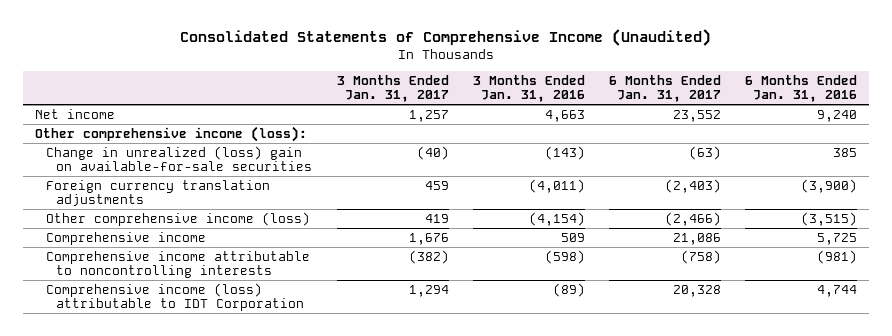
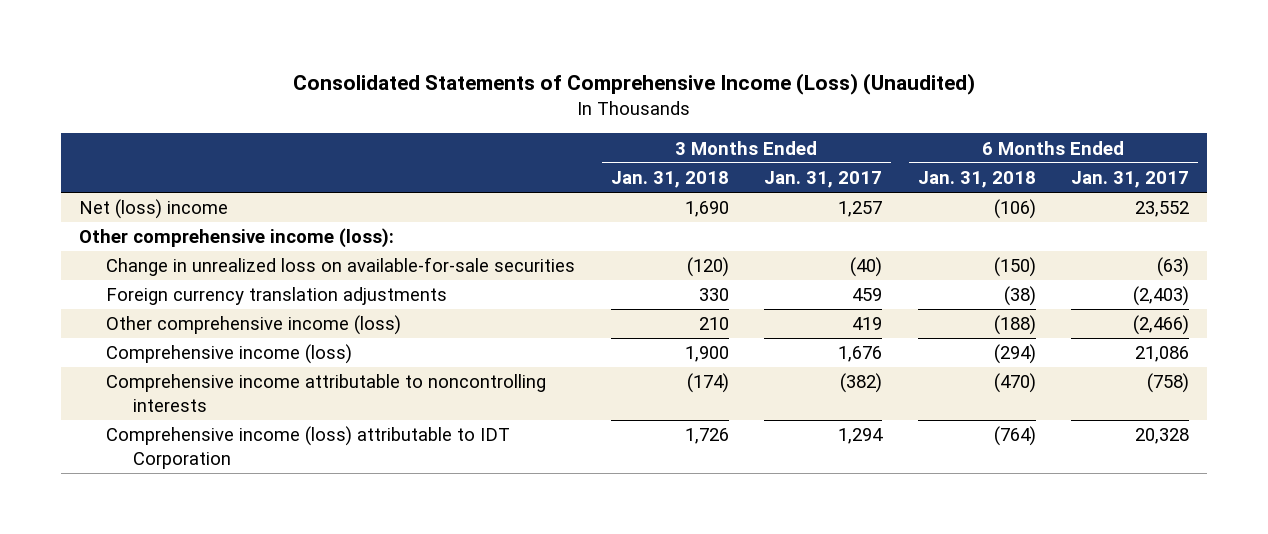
[179,29,711,47] Consolidated Statements of Comprehensive Income (Unaudited) -> [293,72,976,95] Consolidated Statements of Comprehensive Income (Loss) (Unaudited)
[472,74,585,103] 3 Months Ended Jan. 31, 2016 -> none
[745,74,858,103] 6 Months Ended Jan. 31, 2016 -> none
none -> [610,171,729,189] Jan. 31, 2018
none -> [917,171,1036,189] Jan. 31, 2018
[34,108,115,119] Net income -> [78,199,228,220] Net (loss) income
[45,145,313,171] Change in unrealized (loss) gain on available-for-sale securities -> [106,257,576,277] Change in unrealized loss on available-for-sale securities
[45,231,206,245] Comprehensive income -> [106,344,353,365] Comprehensive income (loss)

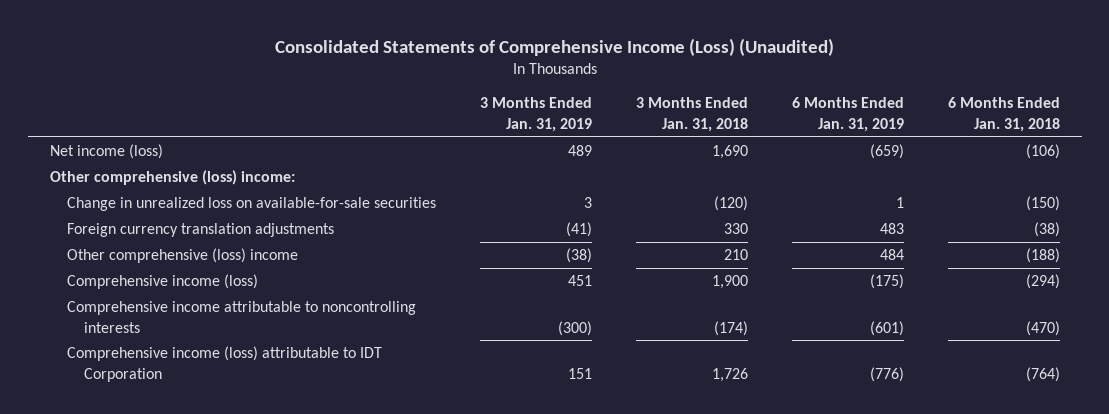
[764,171,883,189] Jan. 31, 2017 -> none
[1071,171,1190,189] Jan. 31, 2017 -> none
none -> [479,97,592,133] 3 Months Ended Jan. 31, 2019
none -> [791,97,904,133] 6 Months Ended Jan. 31, 2019
[78,199,228,220] Net (loss) income -> [49,144,163,160] Net income (loss)
[78,228,394,249] Other comprehensive income (loss): -> [49,170,295,186] Other comprehensive (loss) income:
[106,315,402,336] Other comprehensive income (loss) -> [66,248,298,264] Other comprehensive (loss) income

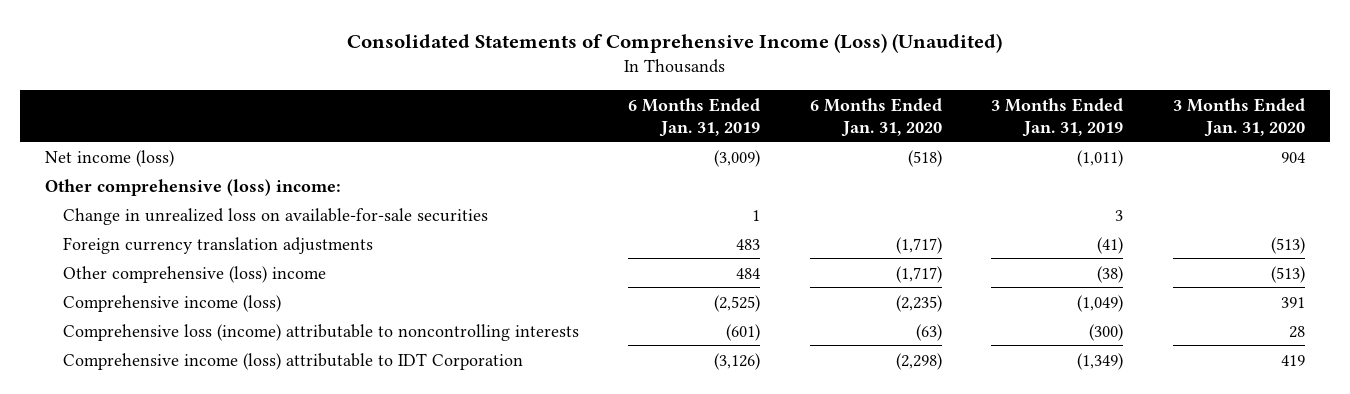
[635,97,748,133] 3 Months Ended Jan. 31, 2018 -> none
[947,97,1060,133] 6 Months Ended Jan. 31, 2018 -> none
none -> [809,97,942,137] 6 Months Ended Jan. 31, 2020
none -> [1173,97,1306,137] 3 Months Ended Jan. 31, 2020
[567,145,592,157] 489 -> [1077,149,1124,167] (1,011)
[869,144,904,160] (659) -> [714,149,761,167] (3,009)
[567,275,592,287] 451 -> [1077,294,1124,312] (1,049)
[869,274,904,290] (175) -> [714,294,761,312] (2,525)
[66,301,416,333] Comprehensive income attributable to noncontrolling interests -> [62,323,579,341] Comprehensive loss (income) attributable to noncontrolling interests
[567,367,592,379] 151 -> [1077,352,1124,370] (1,349)
[869,366,904,382] (776) -> [714,352,761,370] (3,126)

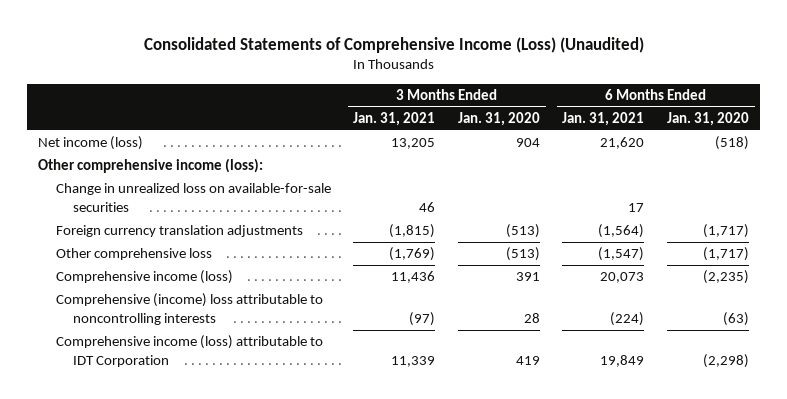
[628,97,761,137] 6 Months Ended Jan. 31, 2019 -> none
[991,97,1124,137] 3 Months Ended Jan. 31, 2019 -> none
none -> [353,112,436,127] Jan. 31, 2021
none -> [562,112,645,127] Jan. 31, 2021
[44,178,341,196] Other comprehensive (loss) income: -> [38,158,264,174] Other comprehensive income (loss):
[62,265,326,283] Other comprehensive (loss) income -> [55,248,212,261] Other comprehensive loss
[62,323,579,341] Comprehensive loss (income) attributable to noncontrolling interests -> [55,293,323,326] Comprehensive (income) loss attributable to noncontrolling interests

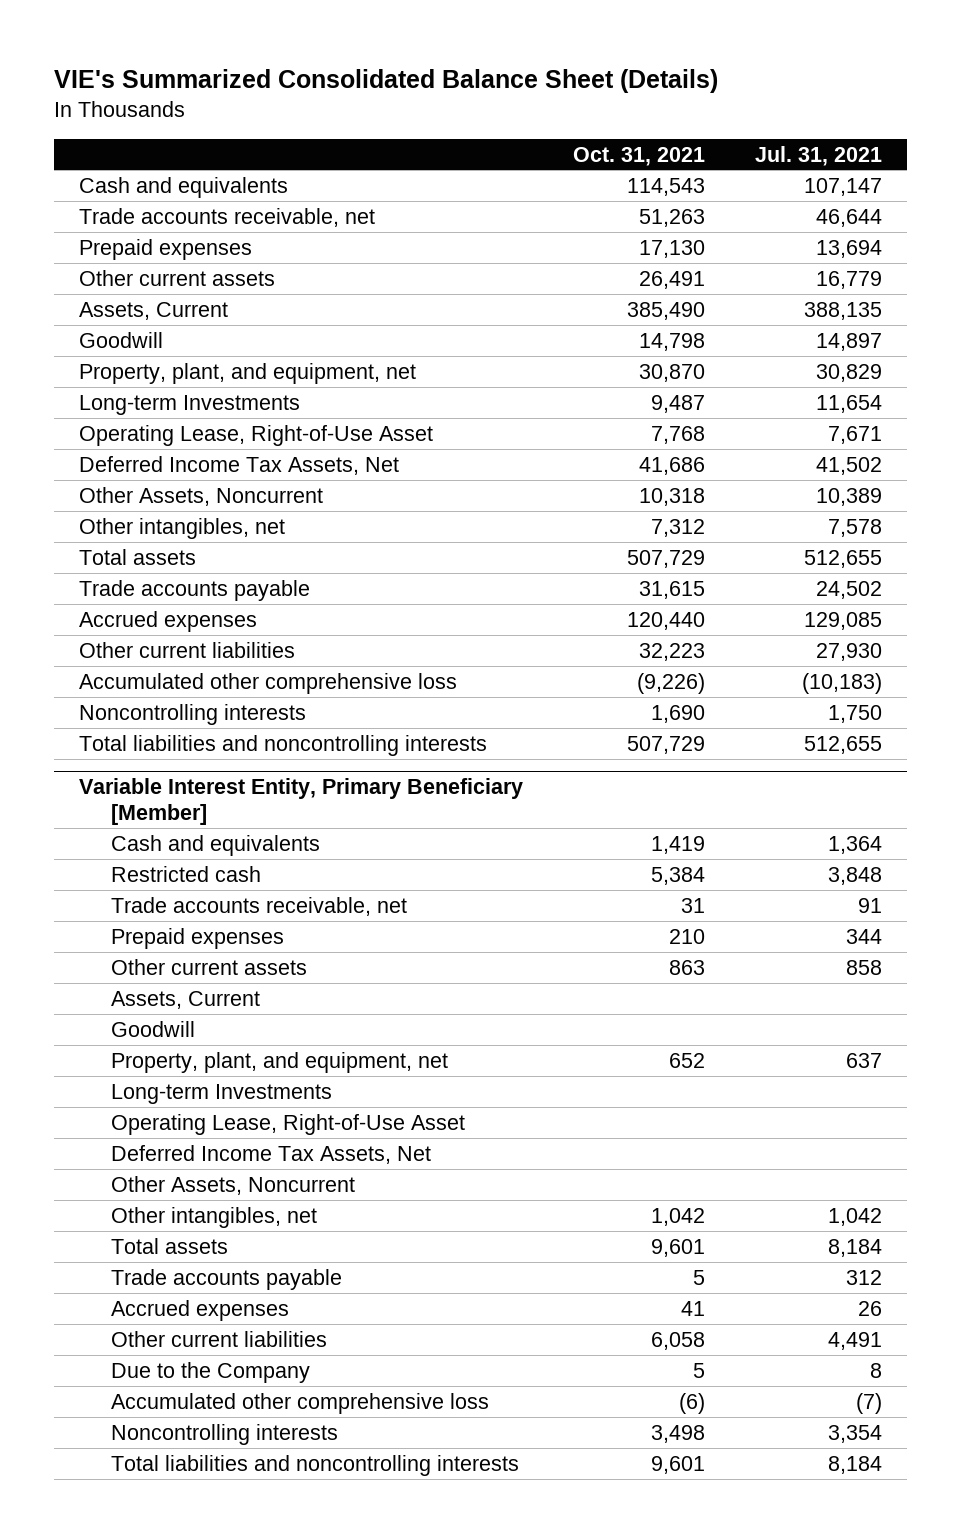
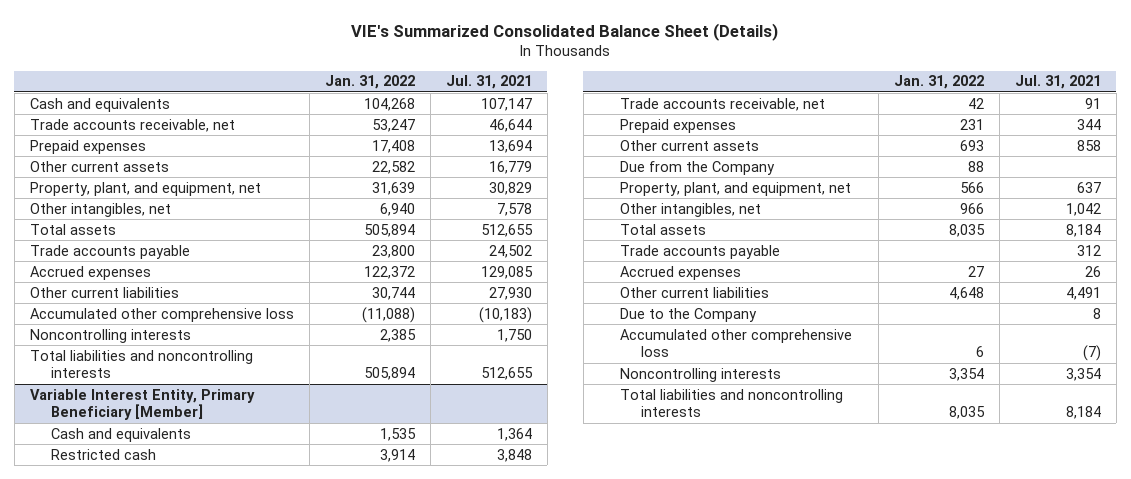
[573,146,706,166] Oct. 31, 2021 -> none
none -> [324,75,415,90] Jan. 31, 2022
[79,301,229,320] Assets, Current -> none
[79,331,164,348] Goodwill -> none
[79,394,301,415] Long-term Investments -> none
[79,424,434,446] Operating Lease, Right-of-Use Asset -> none
[79,455,400,475] Deferred Income Tax Assets, Net -> none
[79,486,324,506] Other Assets, Noncurrent -> none
[111,990,261,1009] Assets, Current -> none
[111,1020,196,1037] Goodwill -> none
none -> [619,160,775,175] Due from the Company
[111,1083,333,1104] Long-term Investments -> none
[111,1113,466,1135] Operating Lease, Right-of-Use Asset -> none
[111,1144,432,1164] Deferred Income Tax Assets, Net -> none
[111,1175,356,1195] Other Assets, Noncurrent -> none

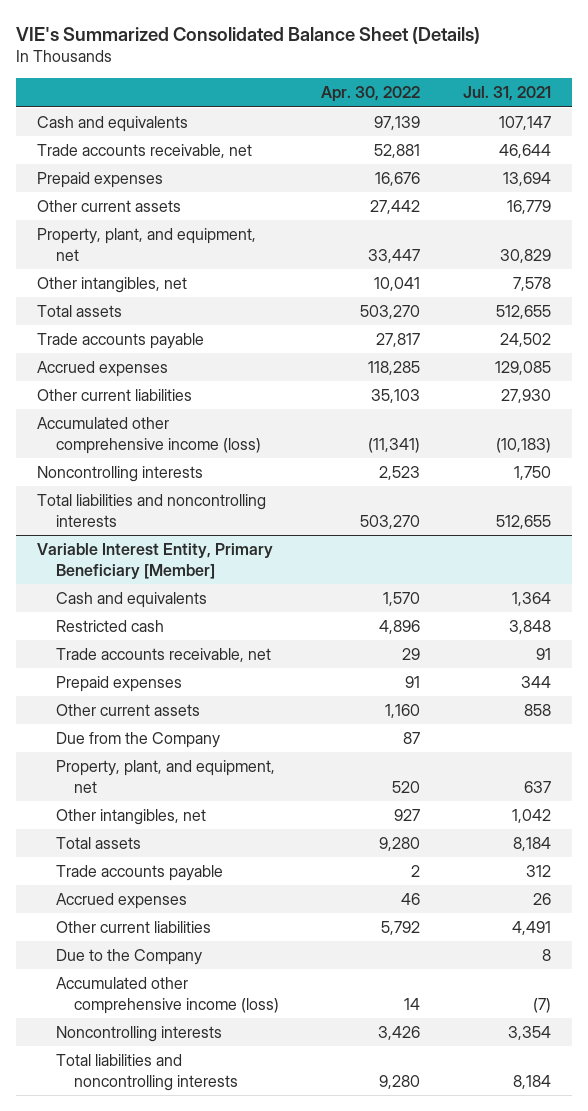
[324,75,415,90] Jan. 31, 2022 -> none
none -> [321,86,421,103] Apr. 30, 2022
[29,307,294,322] Accumulated other comprehensive loss -> [37,417,261,454] Accumulated other comprehensive income (loss)
[619,328,852,358] Accumulated other comprehensive loss -> [55,977,279,1014] Accumulated other comprehensive income (loss)

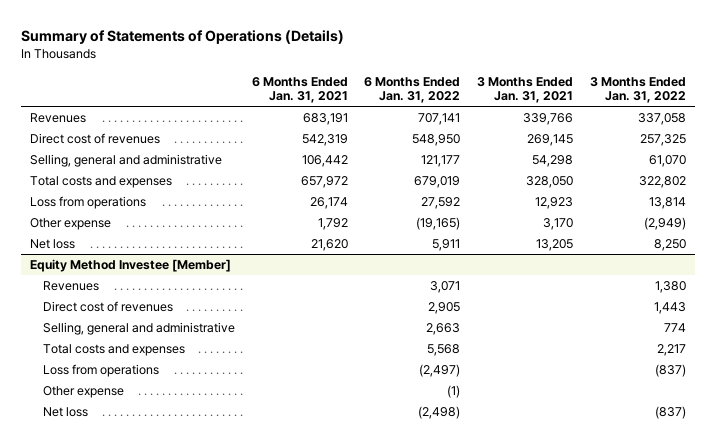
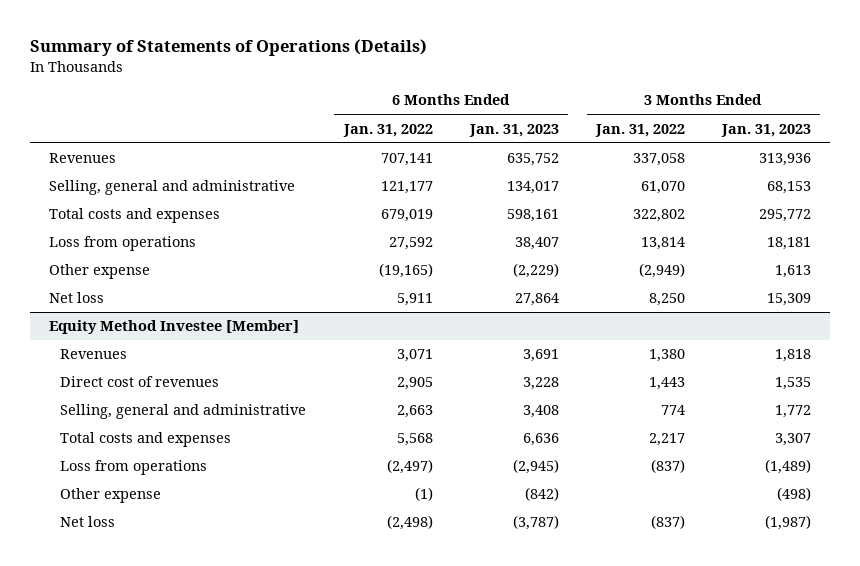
[251,76,348,104] 6 Months Ended Jan. 31, 2021 -> none
[477,76,574,104] 3 Months Ended Jan. 31, 2021 -> none
none -> [468,123,559,137] Jan. 31, 2023
none -> [720,123,811,137] Jan. 31, 2023
[29,132,160,144] Direct cost of revenues -> none

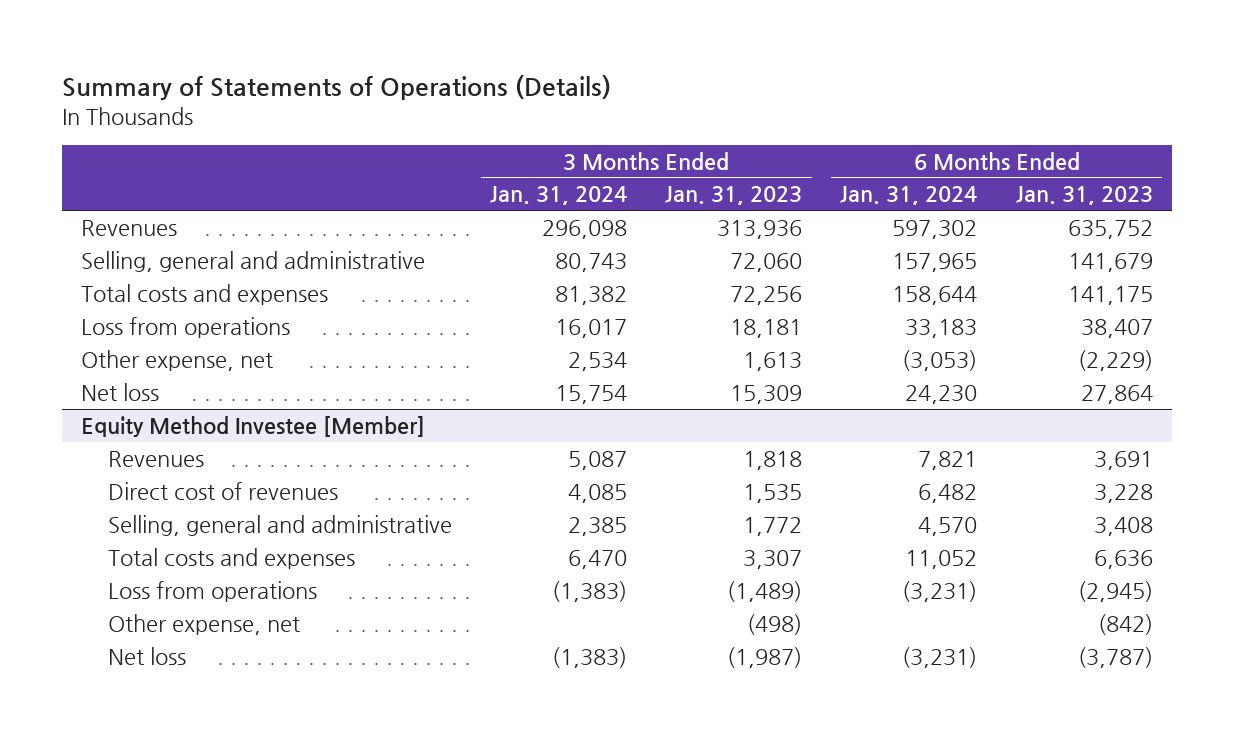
[342,123,433,137] Jan. 31, 2022 -> none
[594,123,685,137] Jan. 31, 2022 -> none
none -> [490,186,628,206] Jan. 31, 2024
none -> [840,186,978,206] Jan. 31, 2024
[506,181,559,195] 134,017 -> [1067,252,1153,272] 141,679
[766,181,811,195] 68,153 -> [730,252,803,272] 72,060
[506,209,559,223] 598,161 -> [1067,285,1153,305] 141,175
[758,209,811,223] 295,772 -> [730,285,803,305] 72,256
[48,264,150,280] Other expense -> [80,349,273,371] Other expense, net
[60,488,162,504] Other expense -> [107,613,300,635] Other expense, net

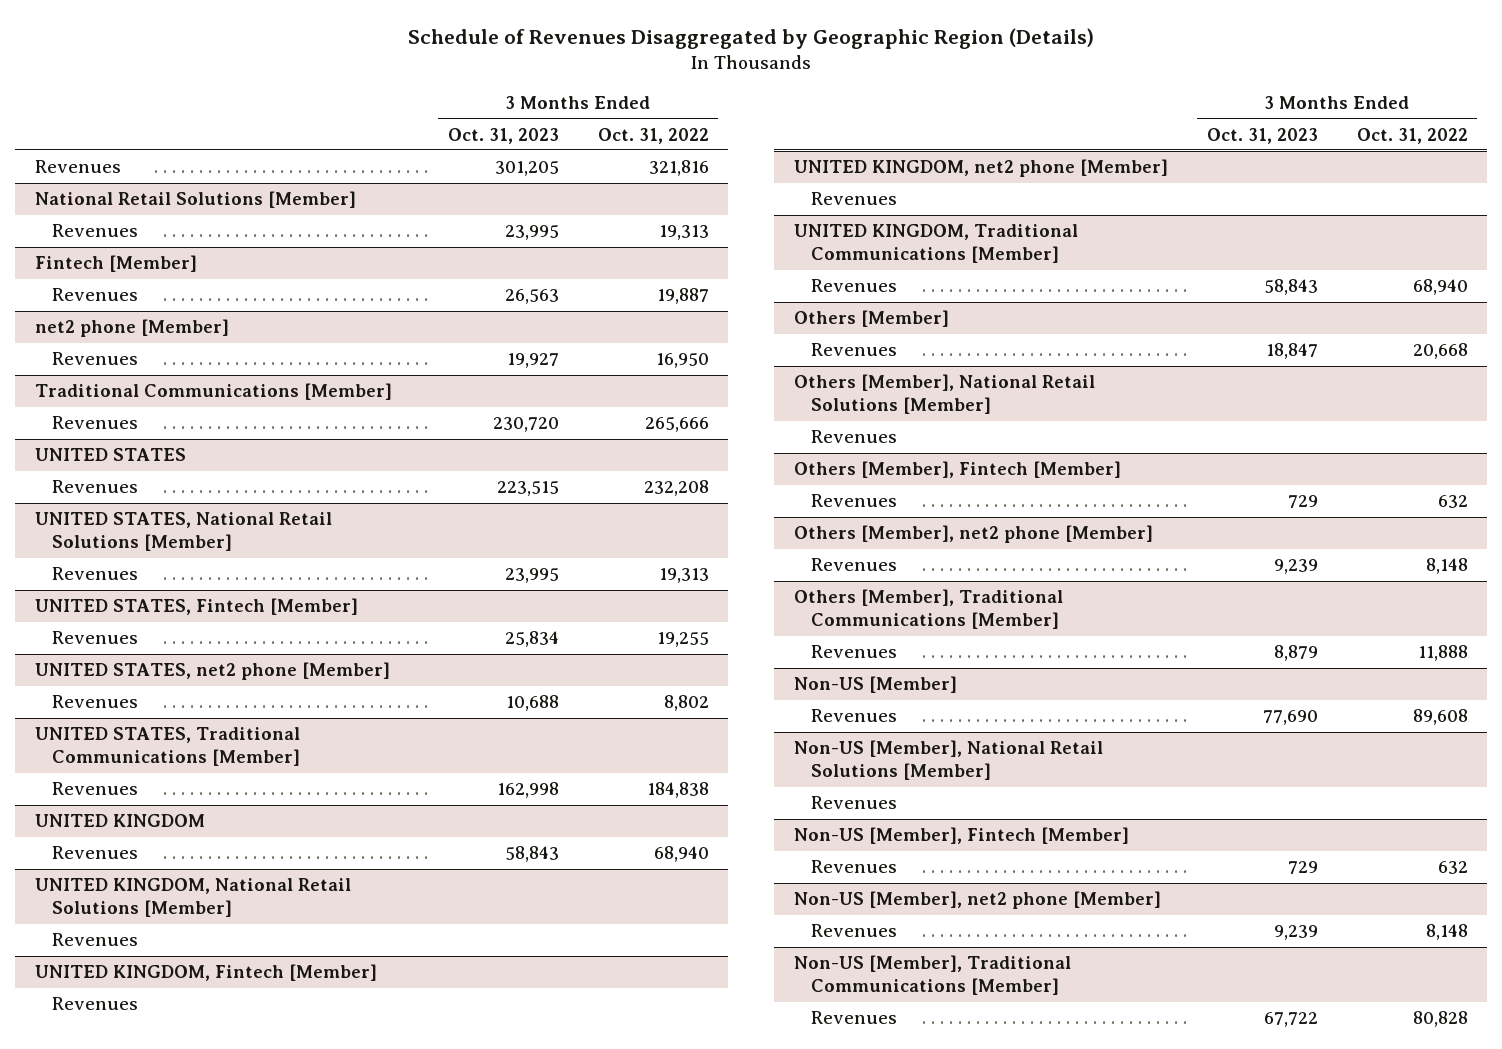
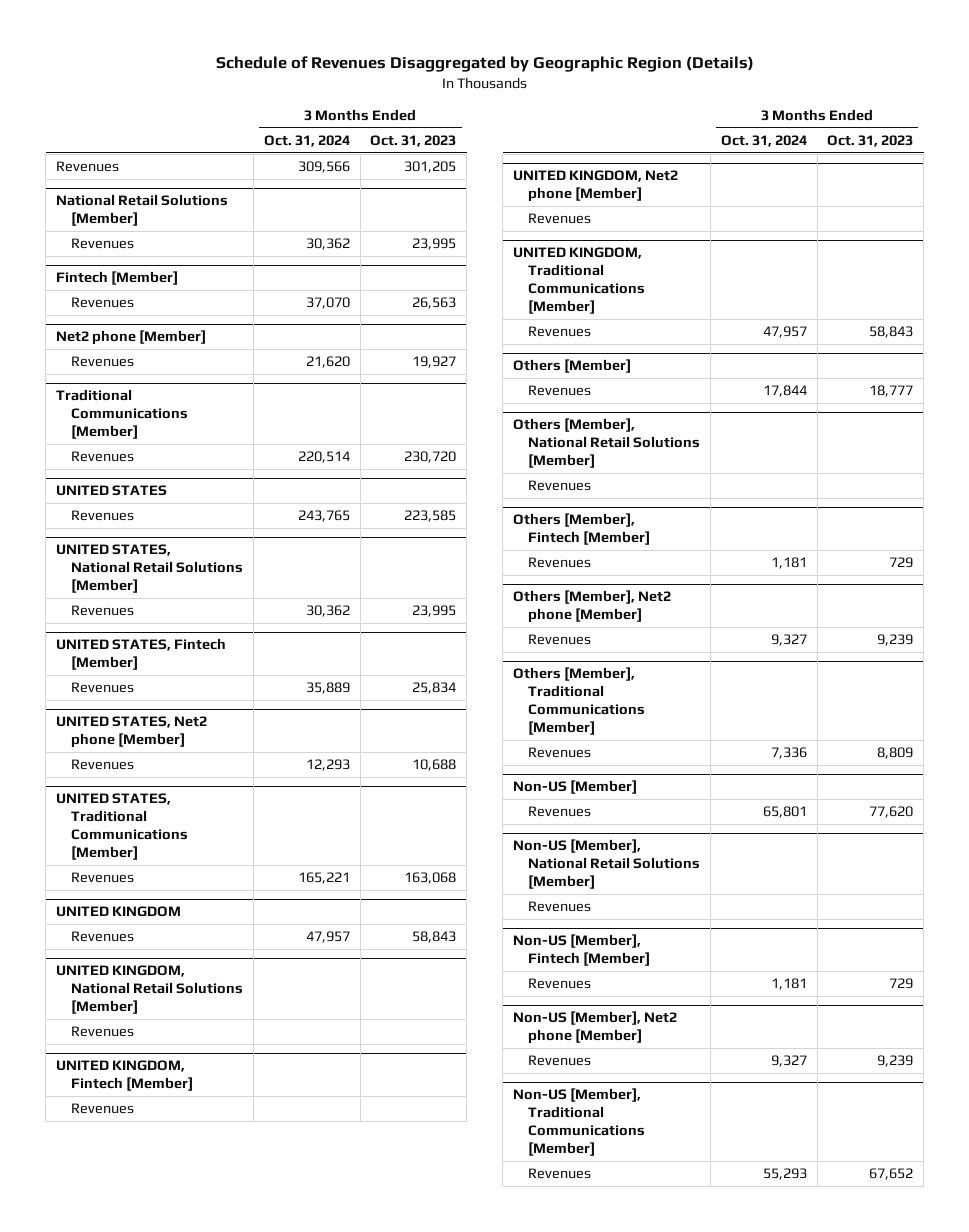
[597,127,709,144] Oct. 31, 2022 -> none
none -> [263,134,350,147] Oct. 31, 2024
[34,319,229,338] net2 phone [Member] -> [56,330,207,346] Net2 phone [Member]
[496,481,559,497] 223,515 -> [404,510,457,523] 223,585
[34,662,390,681] UNITED STATES, net2 phone [Member] -> [56,716,208,749] UNITED STATES, Net2 phone [Member]
[496,782,559,799] 162,998 -> [404,872,457,885] 163,068
[793,159,1168,178] UNITED KINGDOM, net2 phone [Member] -> [513,170,679,203] UNITED KINGDOM, Net2 phone [Member]
[1265,343,1318,360] 18,847 -> [869,385,914,398] 18,777
[793,525,1153,544] Others [Member], net2 phone [Member] -> [513,590,672,624] Others [Member], Net2 phone [Member]
[1273,645,1318,662] 8,879 -> [877,747,914,760] 8,809
[1262,710,1318,726] 77,690 -> [869,806,914,819] 77,620
[793,891,1161,910] Non-US [Member], net2 phone [Member] -> [513,1011,678,1045] Non-US [Member], Net2 phone [Member]
[1263,1012,1318,1028] 67,722 -> [869,1168,914,1181] 67,652

